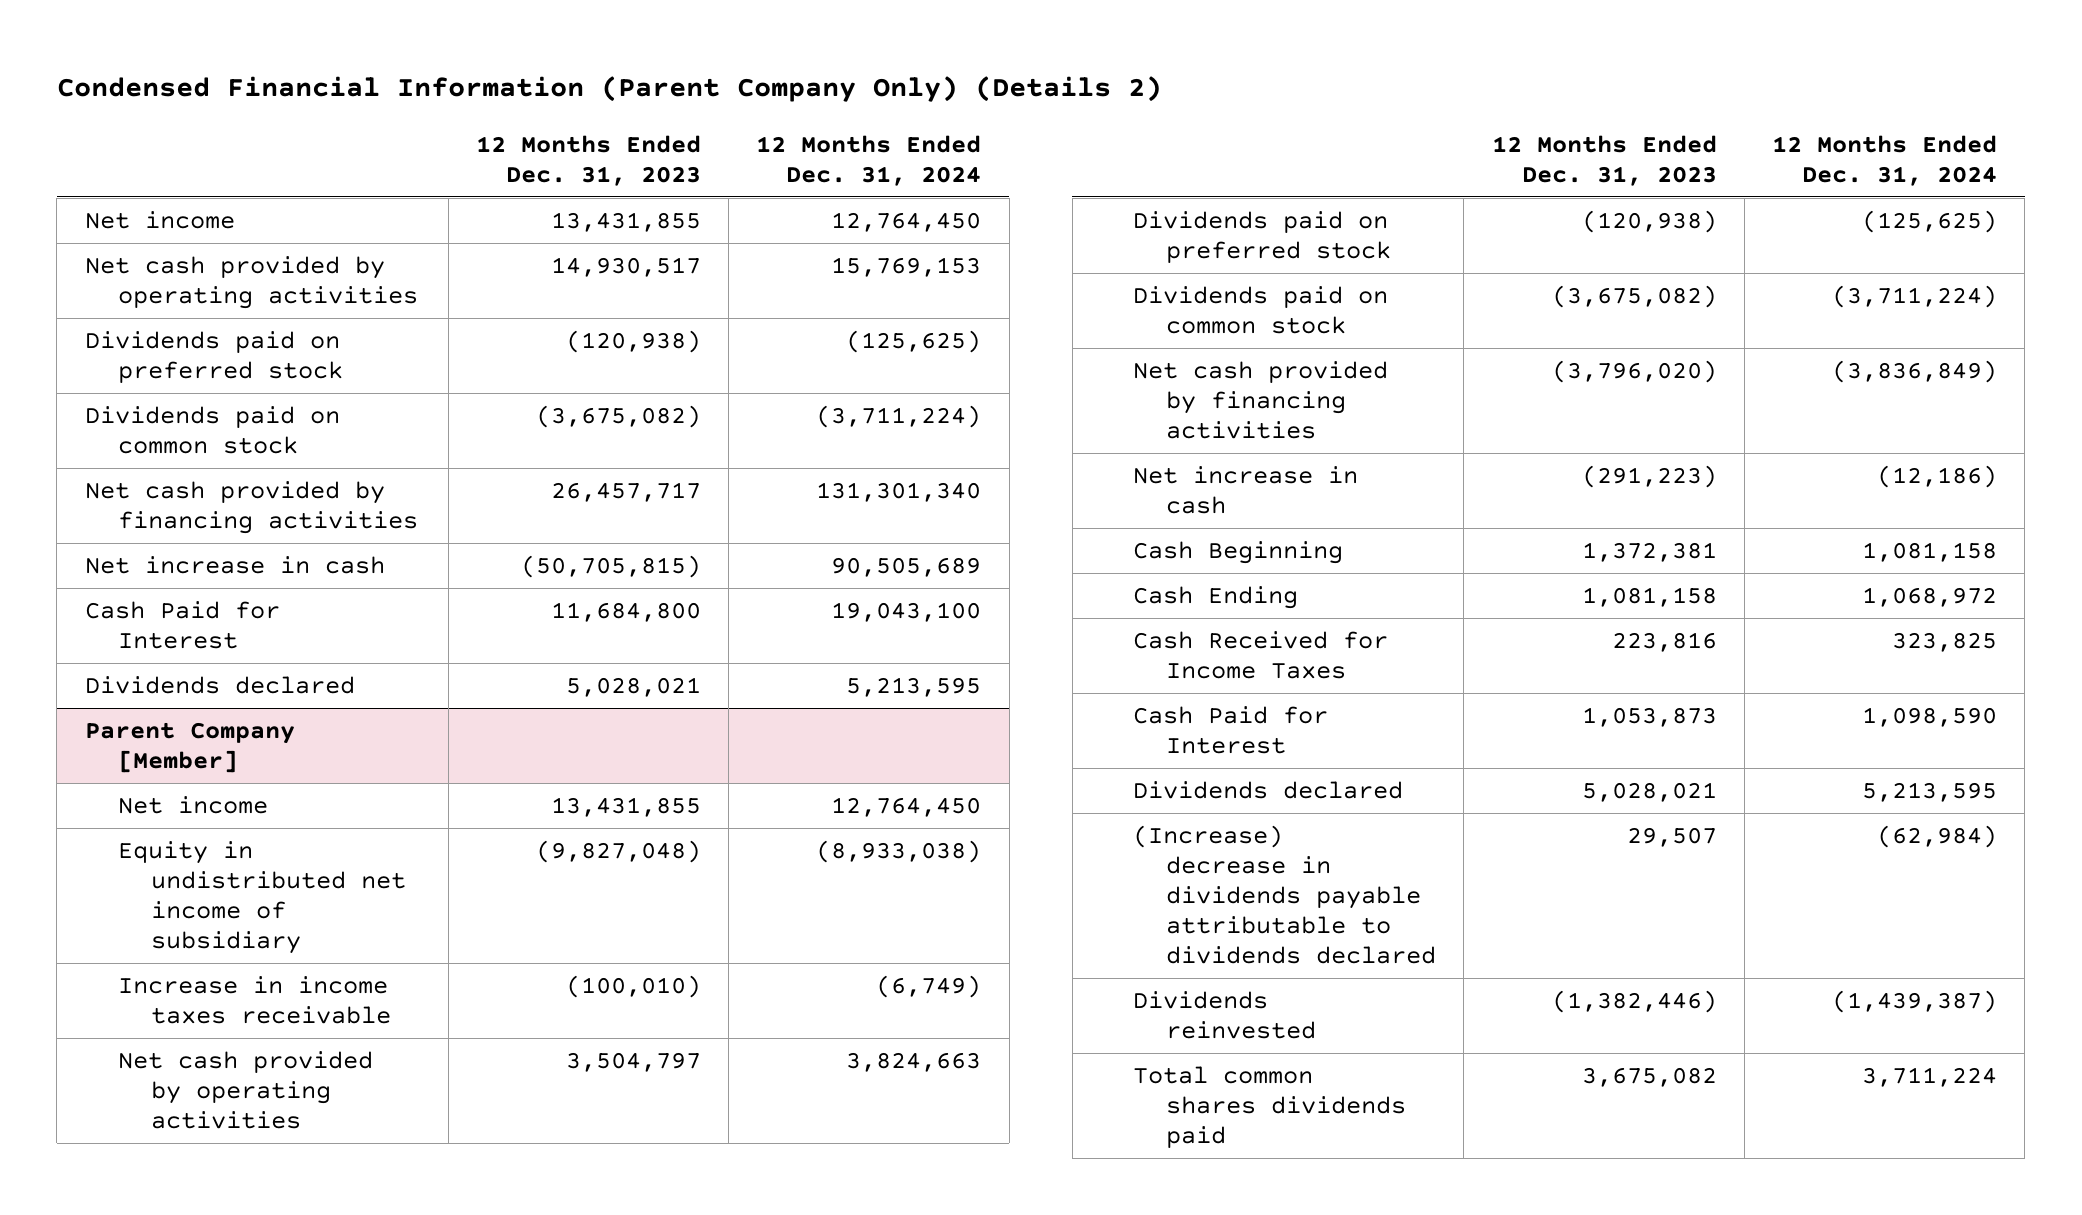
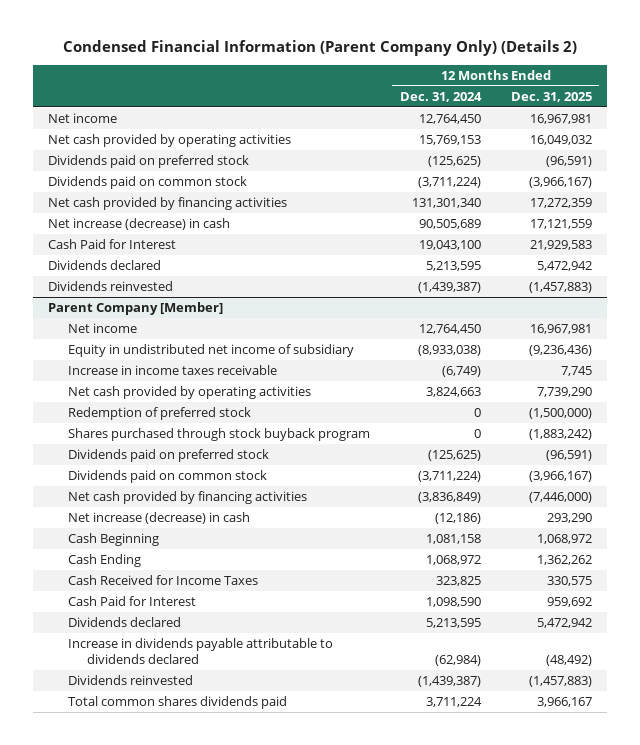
[476,134,702,186] 12 Months Ended Dec. 31, 2023 -> none
none -> [510,91,592,102] Dec. 31, 2025
[84,556,385,575] Net increase in cash -> [48,217,231,230] Net increase (decrease) in cash
none -> [48,280,174,291] Dividends reinvested
none -> [67,406,251,420] Redemption of preferred stock
none -> [67,427,370,441] Shares purchased through stock buyback program
[1133,466,1359,515] Net increase in cash -> [67,511,250,524] Net increase (decrease) in cash
[1133,825,1437,964] (Increase) decrease in dividends payable attributable to dividends declared -> [67,637,333,664] Increase in dividends payable attributable to dividends declared

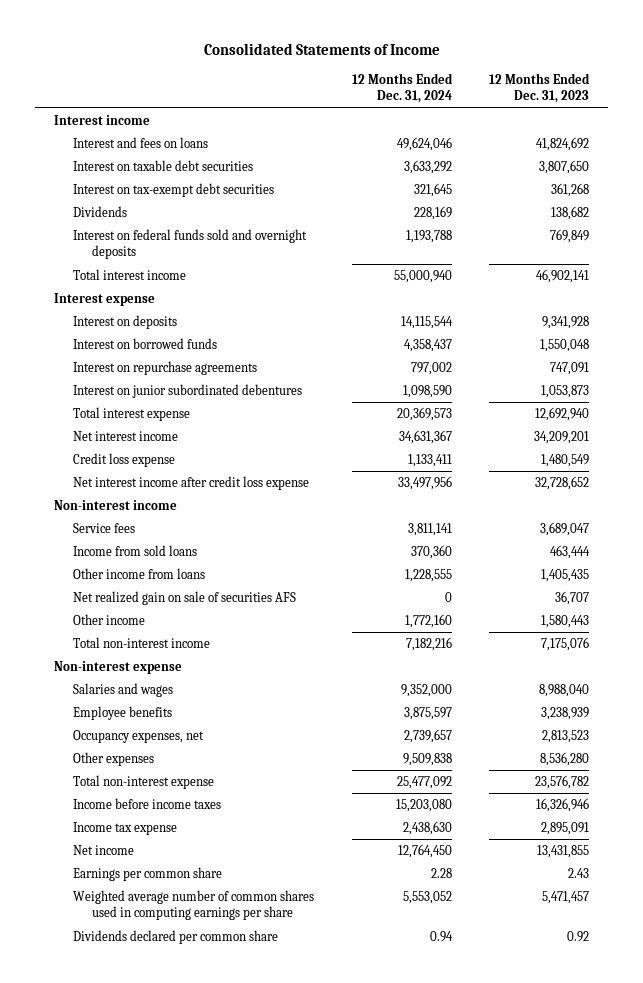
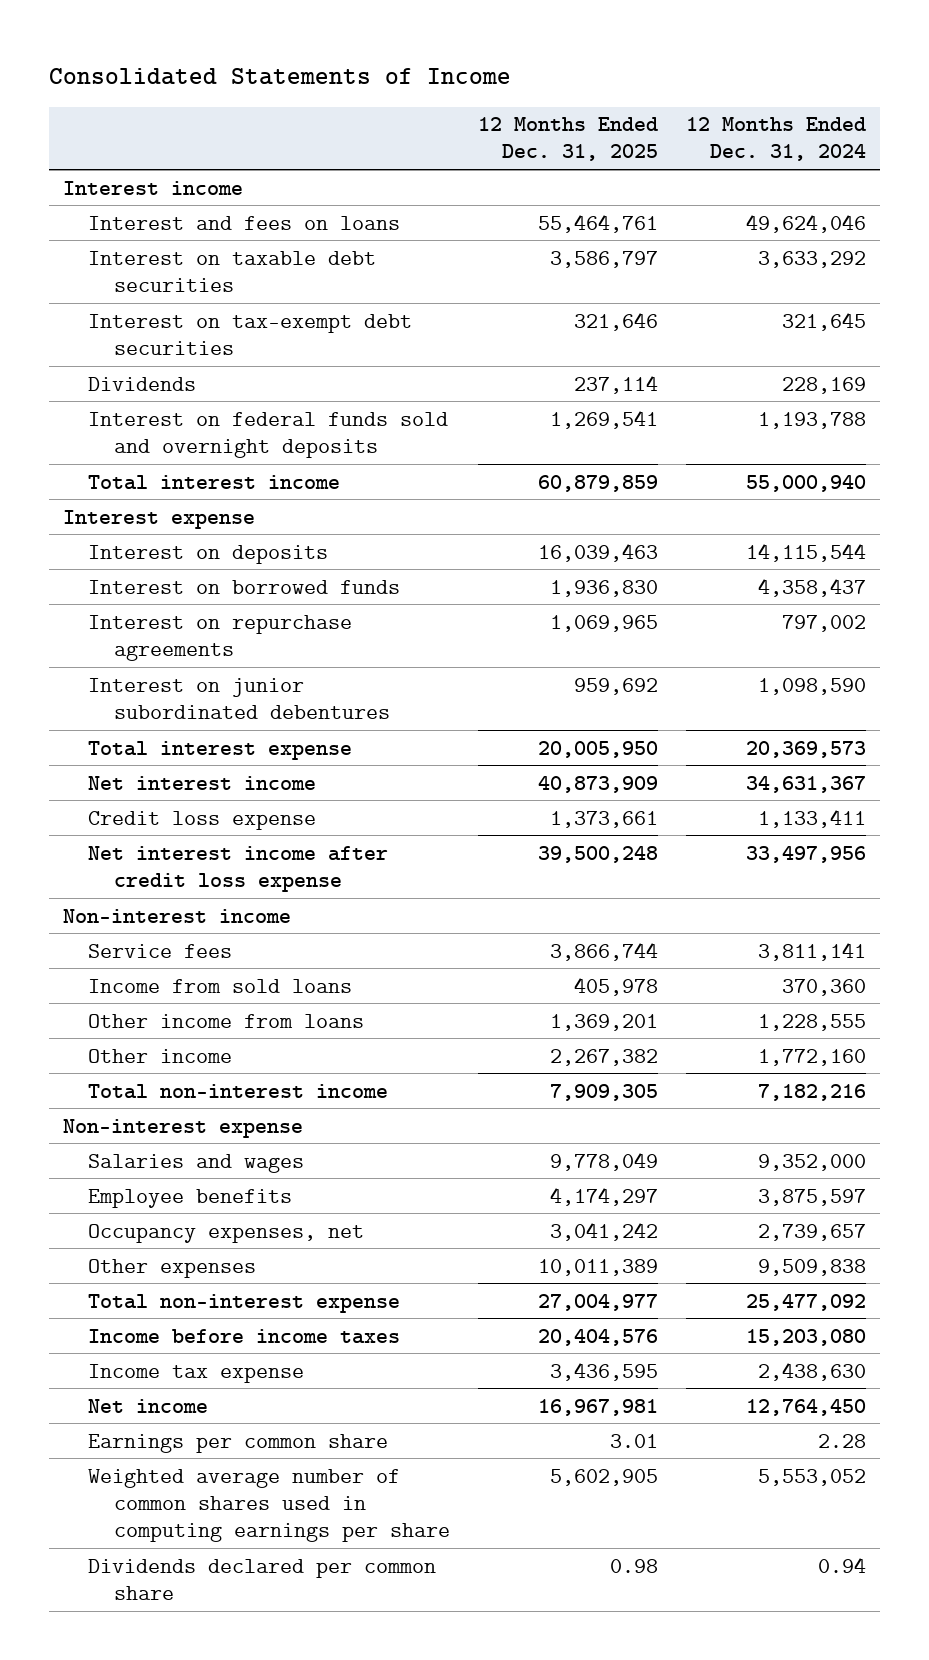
[489,72,591,104] 12 Months Ended Dec. 31, 2023 -> none
none -> [477,117,658,162] 12 Months Ended Dec. 31, 2025
[73,590,297,605] Net realized gain on sale of securities AFS -> none

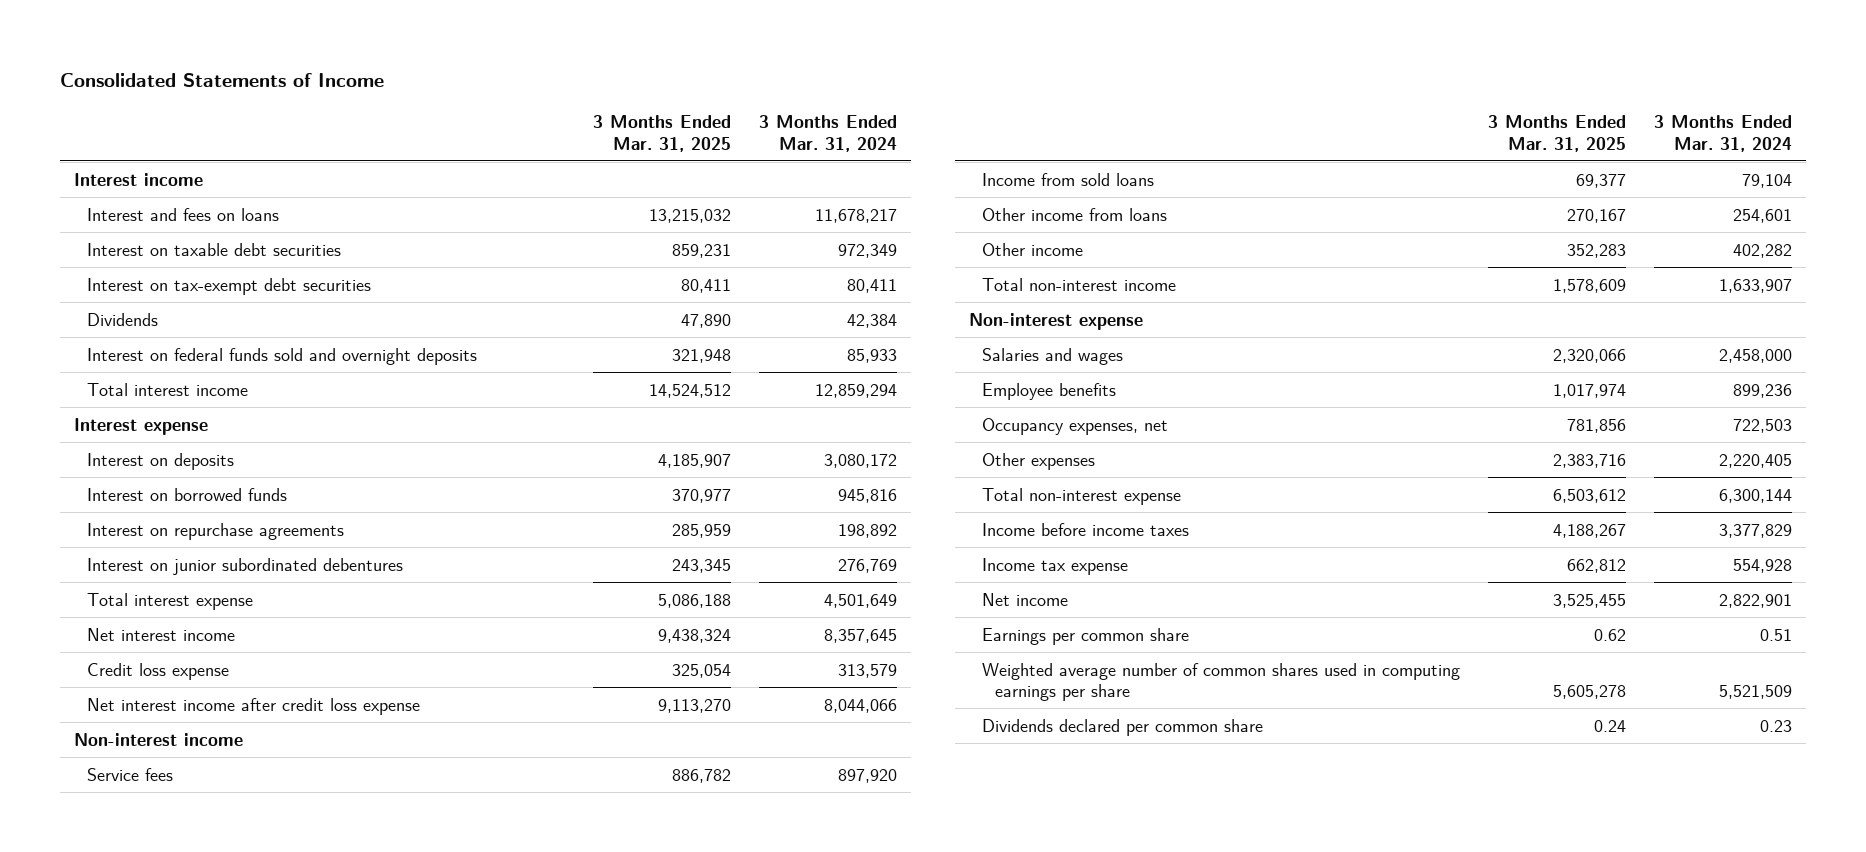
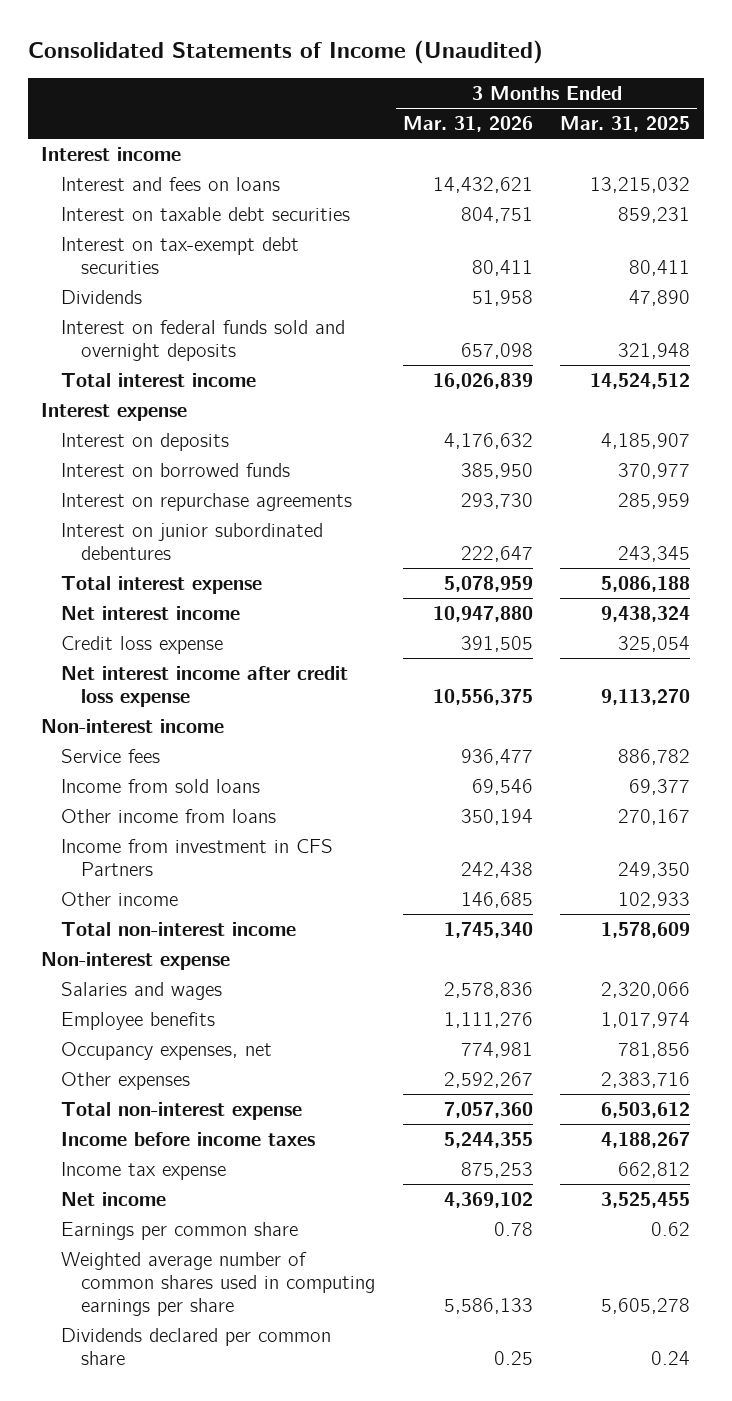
[59,73,384,88] Consolidated Statements of Income -> [27,40,543,65] Consolidated Statements of Income (Unaudited)
[759,115,898,152] 3 Months Ended Mar. 31, 2024 -> none
none -> [402,115,533,132] Mar. 31, 2026
none -> [61,838,334,876] Income from investment in CFS Partners
[1566,243,1626,258] 352,283 -> [618,891,691,908] 102,933

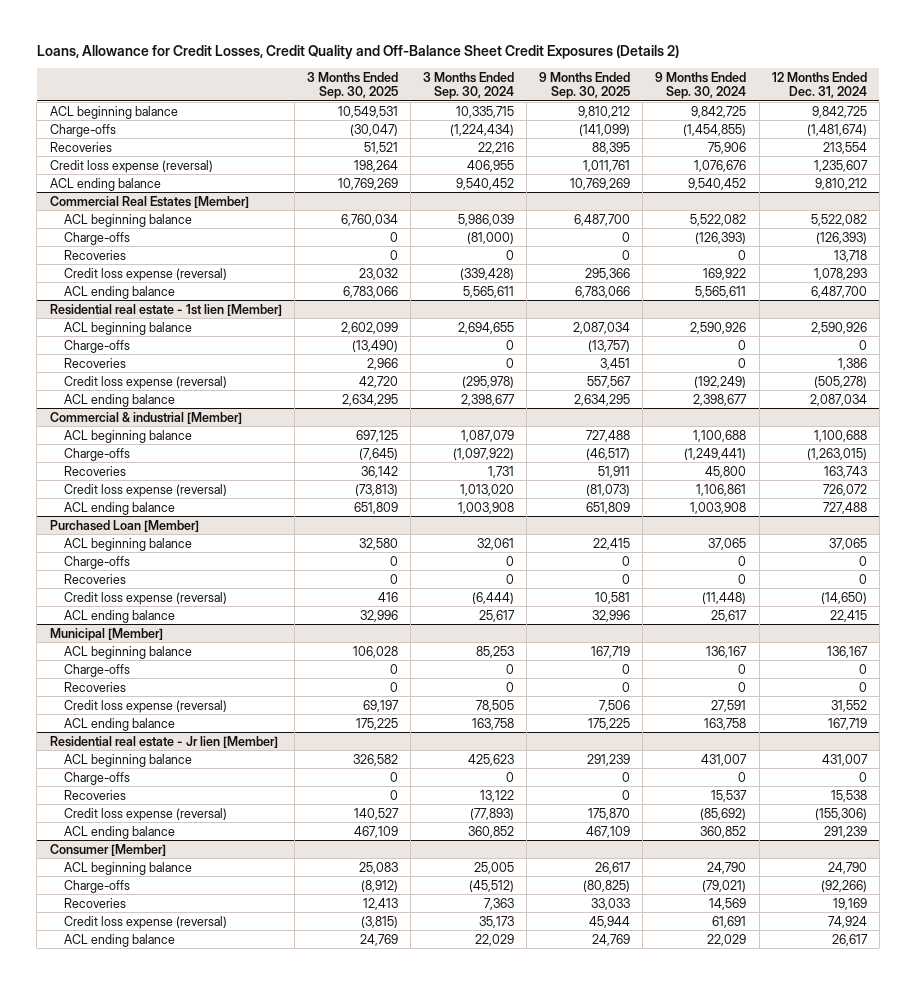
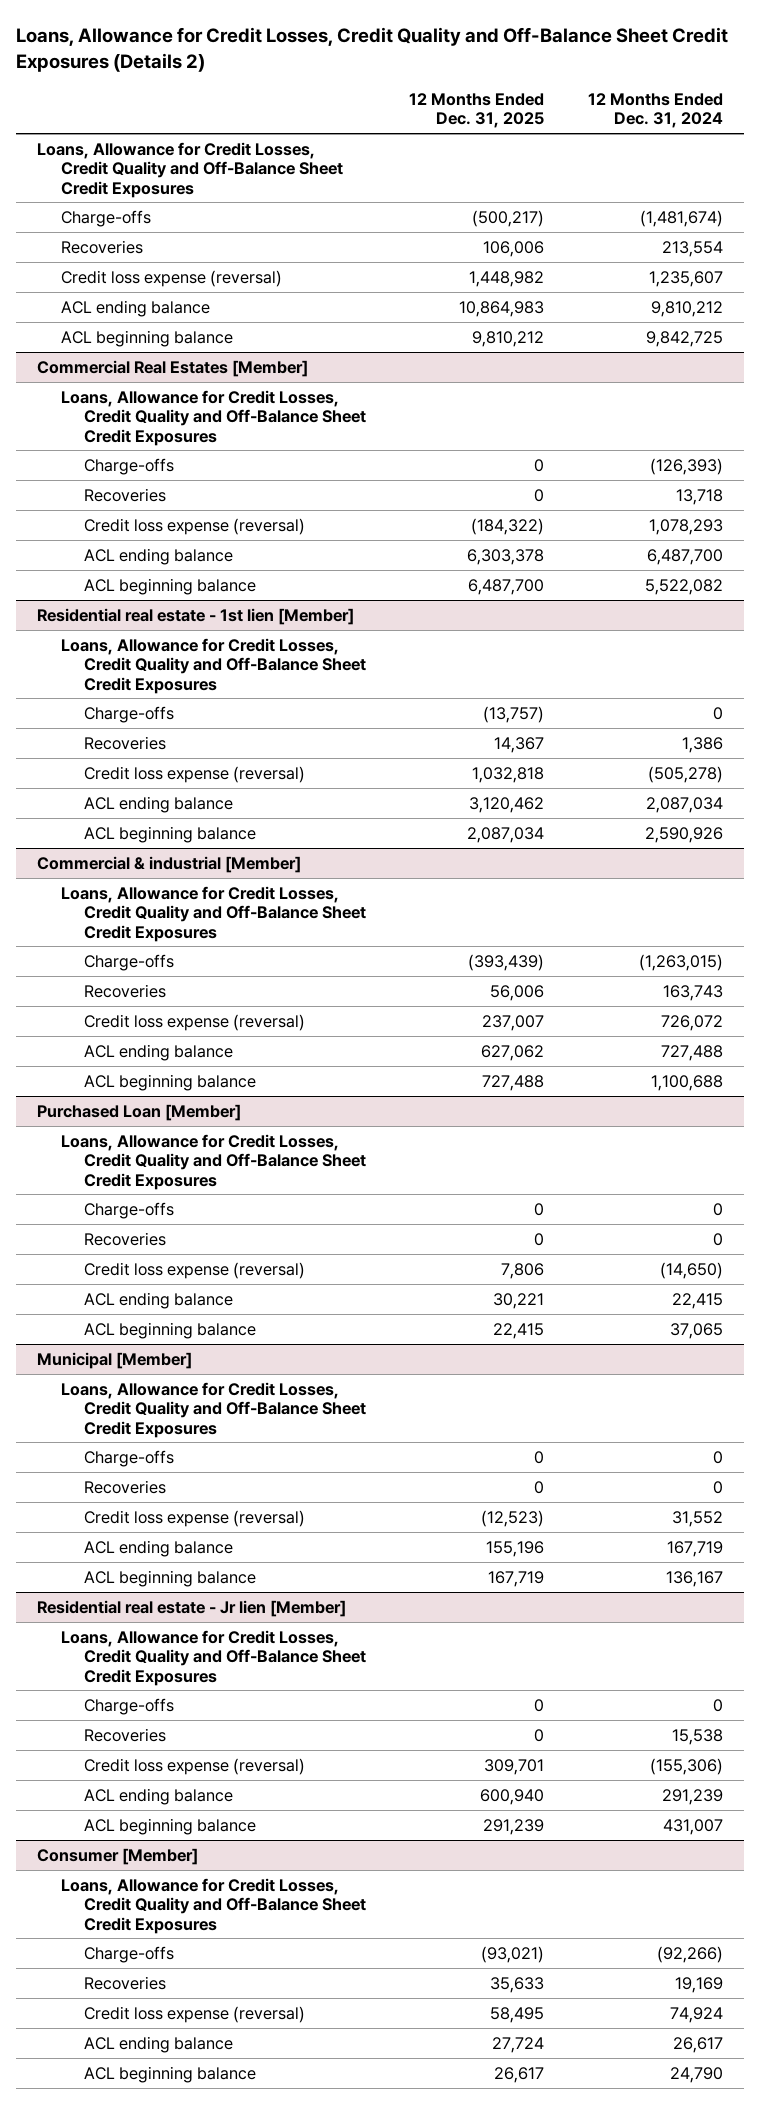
[306,71,398,100] 3 Months Ended Sep. 30, 2025 -> none
[422,71,514,100] 3 Months Ended Sep. 30, 2024 -> none
[539,71,631,100] 9 Months Ended Sep. 30, 2025 -> none
[655,71,747,100] 9 Months Ended Sep. 30, 2024 -> none
none -> [409,92,545,129] 12 Months Ended Dec. 31, 2025
none -> [37,141,343,198] Loans, Allowance for Credit Losses, Credit Quality and Off-Balance Sheet Credit Exposures
[49,105,178,119] ACL beginning balance -> [60,329,233,347] ACL beginning balance
none -> [60,389,367,446] Loans, Allowance for Credit Losses, Credit Quality and Off-Balance Sheet Credit Exposures
[64,213,193,227] ACL beginning balance -> [84,577,257,595] ACL beginning balance
none -> [60,637,367,694] Loans, Allowance for Credit Losses, Credit Quality and Off-Balance Sheet Credit Exposures
[64,321,193,335] ACL beginning balance -> [84,825,257,843] ACL beginning balance
none -> [60,885,367,942] Loans, Allowance for Credit Losses, Credit Quality and Off-Balance Sheet Credit Exposures
[64,429,193,443] ACL beginning balance -> [84,1073,257,1091] ACL beginning balance
none -> [60,1133,367,1190] Loans, Allowance for Credit Losses, Credit Quality and Off-Balance Sheet Credit Exposures
[64,537,193,551] ACL beginning balance -> [84,1321,257,1339] ACL beginning balance
none -> [60,1381,367,1438] Loans, Allowance for Credit Losses, Credit Quality and Off-Balance Sheet Credit Exposures
[64,645,193,659] ACL beginning balance -> [84,1569,257,1587] ACL beginning balance
none -> [60,1629,367,1686] Loans, Allowance for Credit Losses, Credit Quality and Off-Balance Sheet Credit Exposures
[64,753,193,767] ACL beginning balance -> [84,1817,257,1835] ACL beginning balance
none -> [60,1877,367,1934] Loans, Allowance for Credit Losses, Credit Quality and Off-Balance Sheet Credit Exposures
[64,861,193,875] ACL beginning balance -> [84,2065,257,2083] ACL beginning balance

